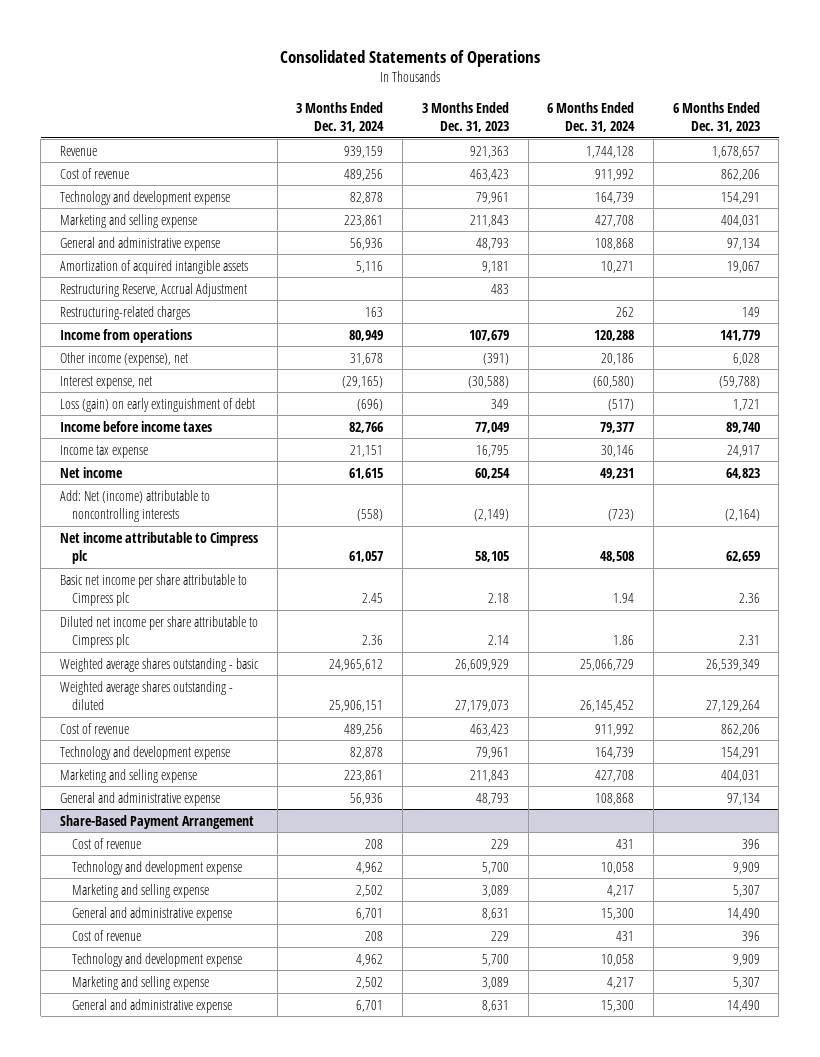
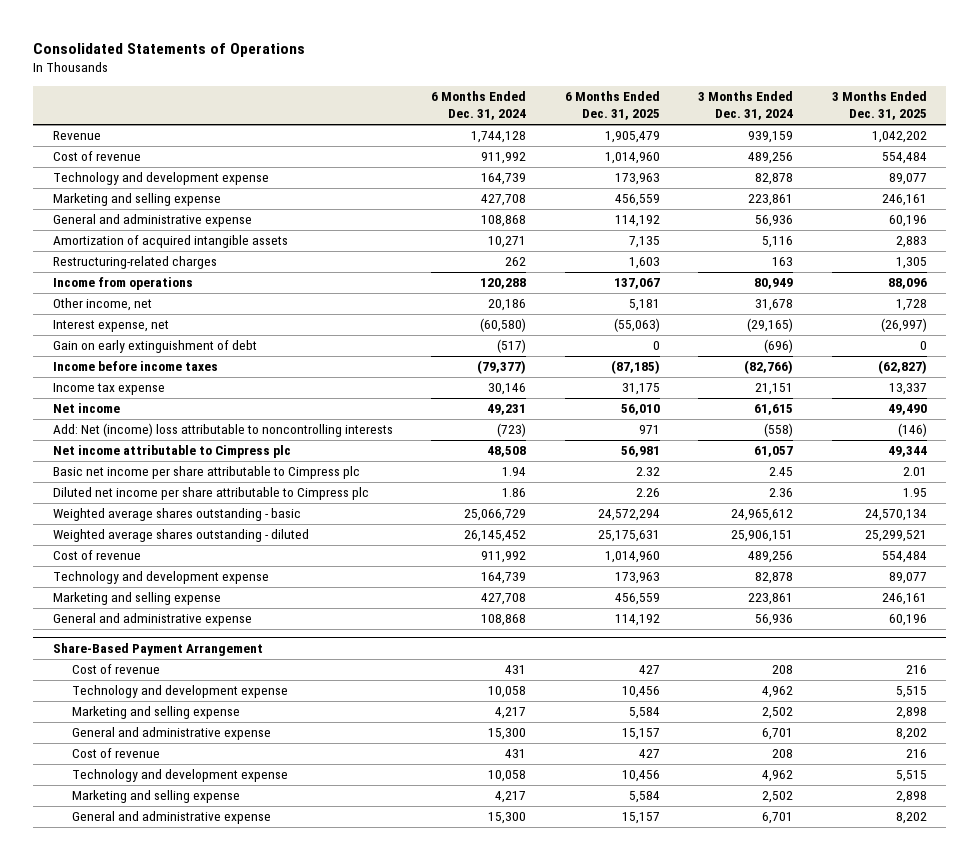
[421,101,509,133] 3 Months Ended Dec. 31, 2023 -> none
[672,101,760,133] 6 Months Ended Dec. 31, 2023 -> none
none -> [564,90,660,121] 6 Months Ended Dec. 31, 2025
none -> [831,90,927,121] 3 Months Ended Dec. 31, 2025
[59,282,247,297] Restructuring Reserve, Accrual Adjustment -> none
[59,351,188,366] Other income (expense), net -> [52,298,152,312] Other income, net
[59,397,255,412] Loss (gain) on early extinguishment of debt -> [52,340,257,354] Gain on early extinguishment of debt
[349,421,384,433] 82,766 -> [744,360,794,375] (82,766)
[600,421,635,433] 79,377 -> [477,360,527,375] (79,377)
[59,489,210,523] Add: Net (income) attributable to noncontrolling interests -> [52,423,393,438] Add: Net (income) loss attributable to noncontrolling interests

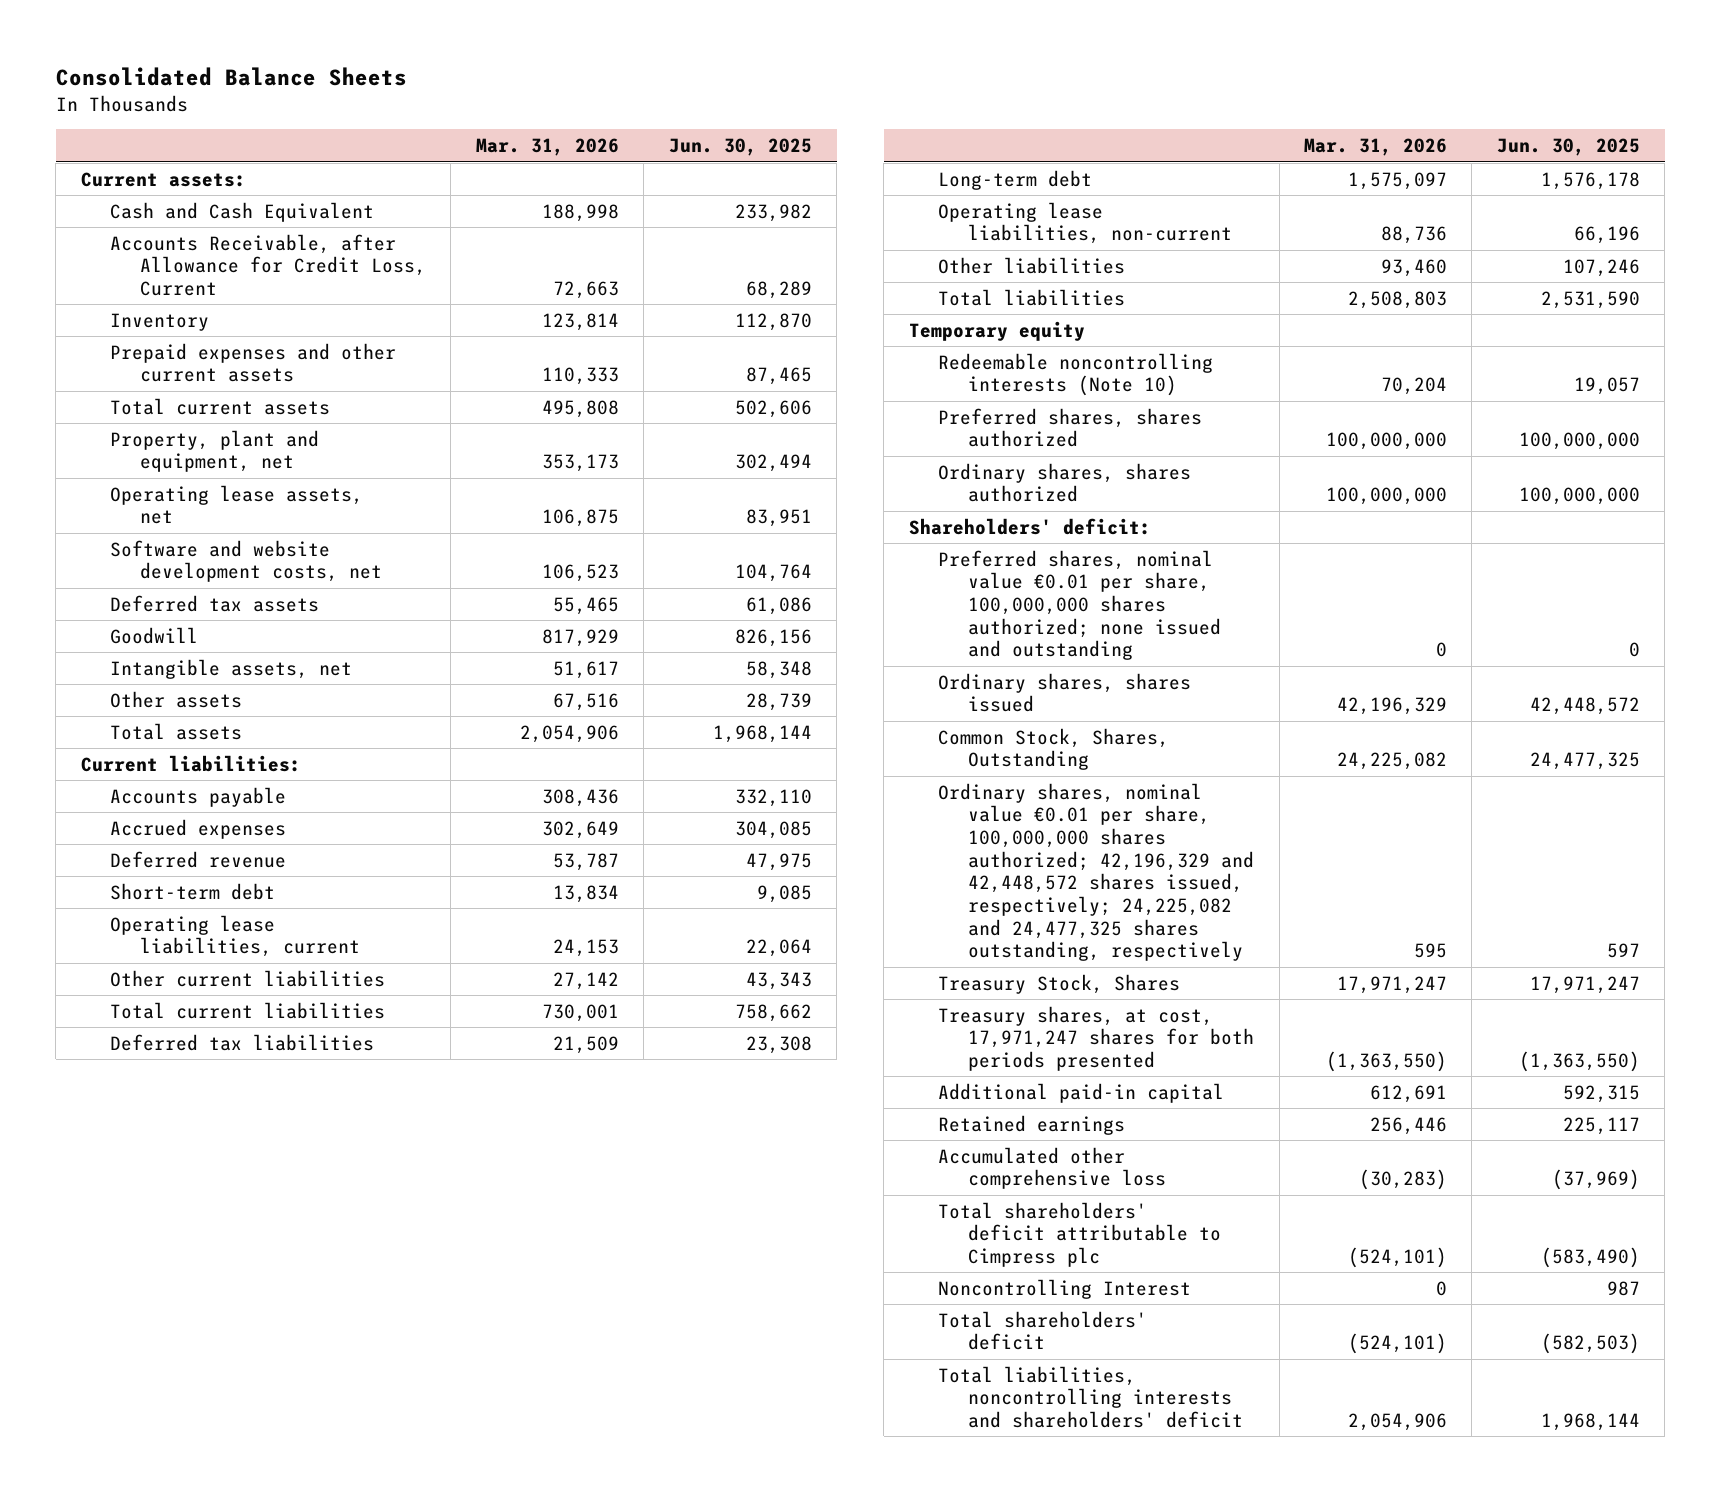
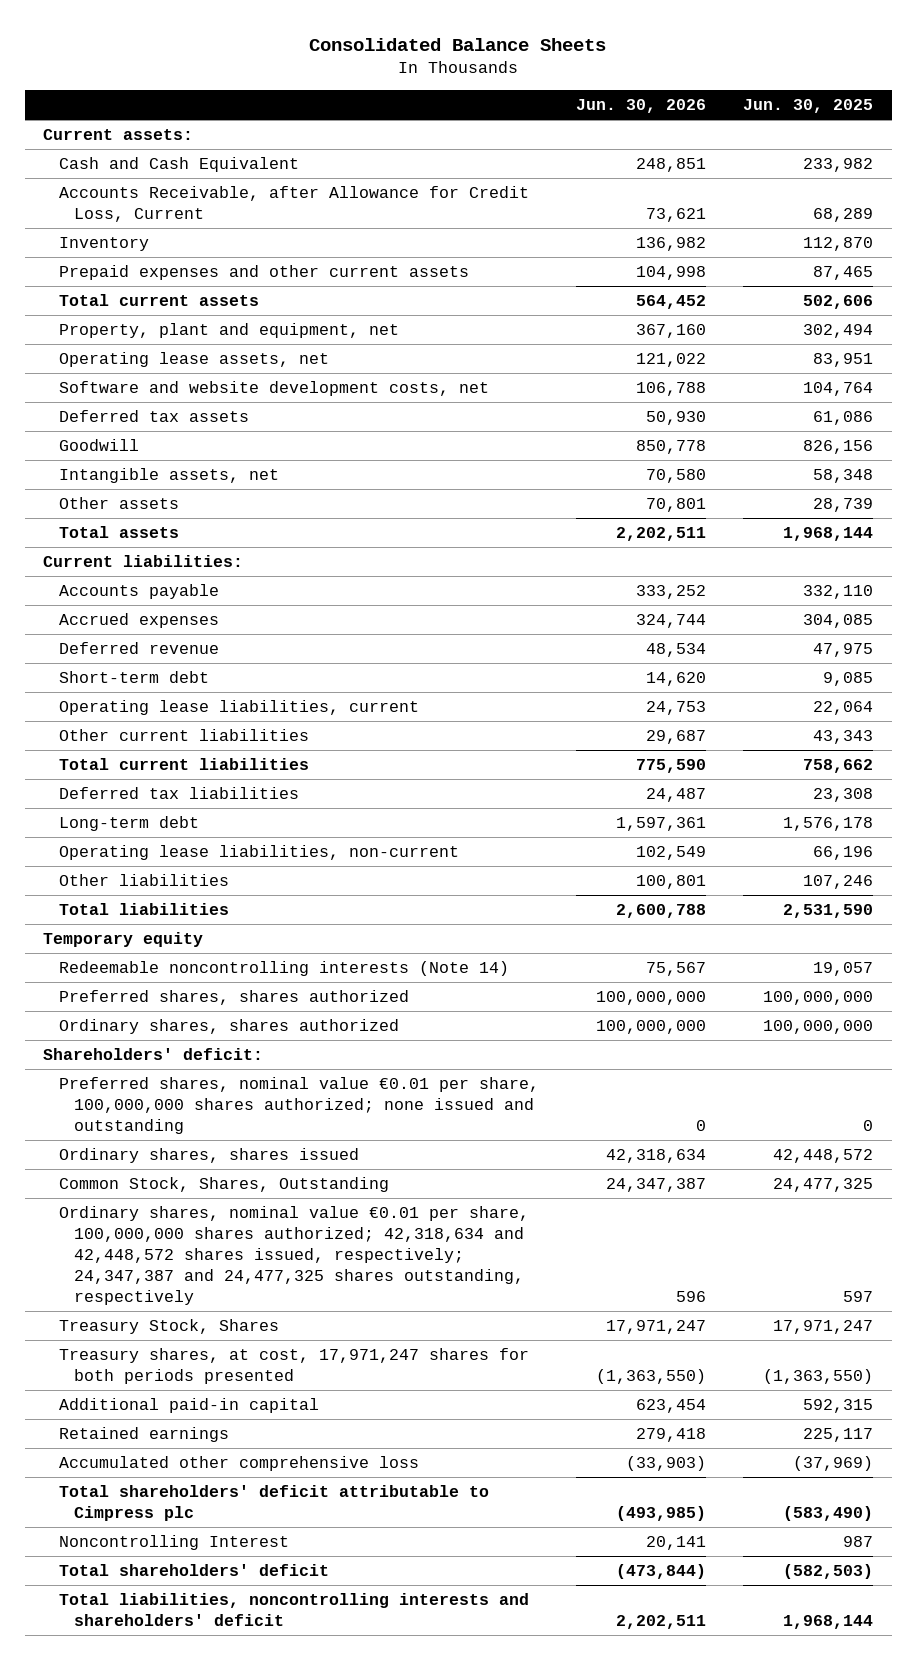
[475,138,619,157] Mar. 31, 2026 -> none
none -> [575,99,706,114] Jun. 30, 2026
[938,352,1214,397] Redeemable noncontrolling interests (Note 10) -> [58,961,509,977] Redeemable noncontrolling interests (Note 14)
[938,782,1255,962] Ordinary shares, nominal value €0.01 per share, 100,000,000 shares authorized; 42,196,329 and 42,448,572 shares issued, respectively; 24,225,082 and 24,477,325 shares outstanding, respectively -> [58,1206,529,1305] Ordinary shares, nominal value €0.01 per share, 100,000,000 shares authorized; 42,318,634 and 42,448,572 shares issued, respectively; 24,347,387 and 24,477,325 shares outstanding, respectively

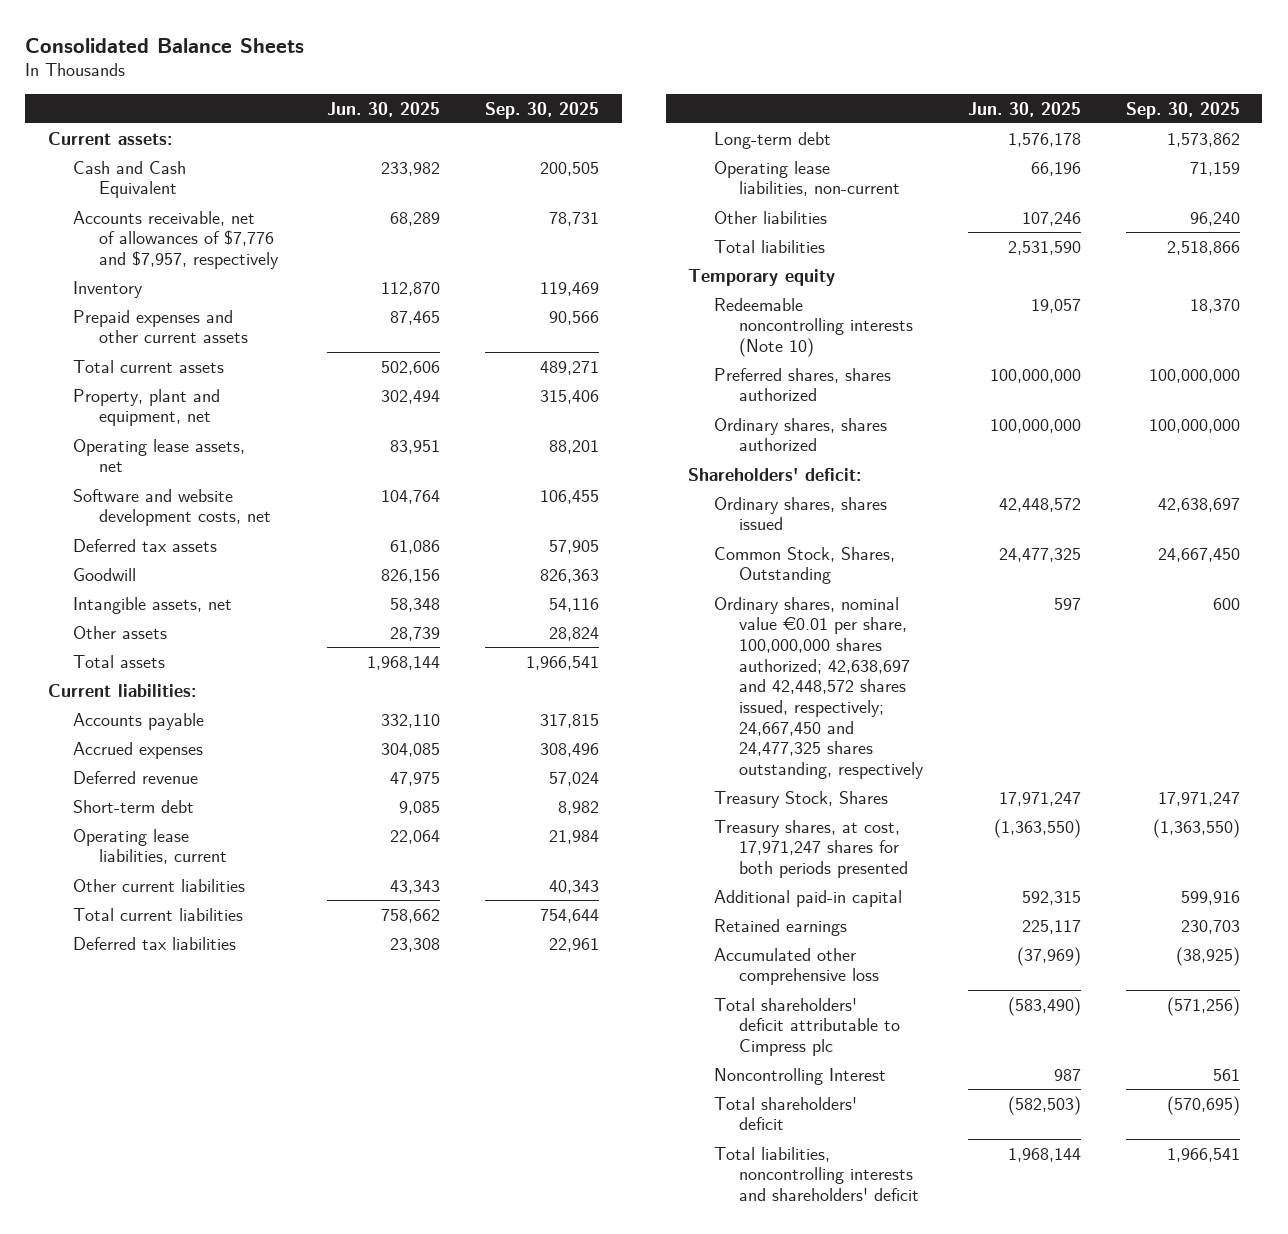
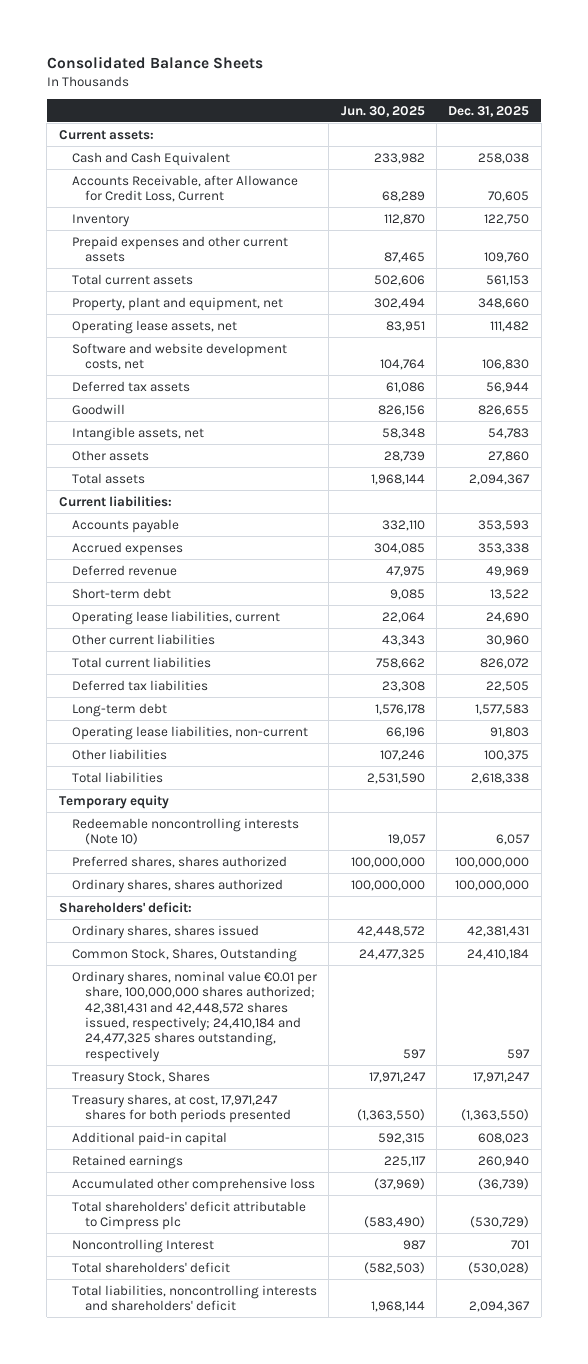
[485,101,600,119] Sep. 30, 2025 -> none
none -> [448,105,530,117] Dec. 31, 2025
[73,210,279,270] Accounts receivable, net of allowances of $7,776 and $7,957, respectively -> [71,174,298,203] Accounts Receivable, after Allowance for Credit Loss, Current
[713,596,925,780] Ordinary shares, nominal value €0.01 per share, 100,000,000 shares authorized; 42,638,697 and 42,448,572 shares issued, respectively; 24,667,450 and 24,477,325 shares outstanding, respectively -> [71,970,317,1062] Ordinary shares, nominal value €0.01 per share, 100,000,000 shares authorized; 42,381,431 and 42,448,572 shares issued, respectively; 24,410,184 and 24,477,325 shares outstanding, respectively

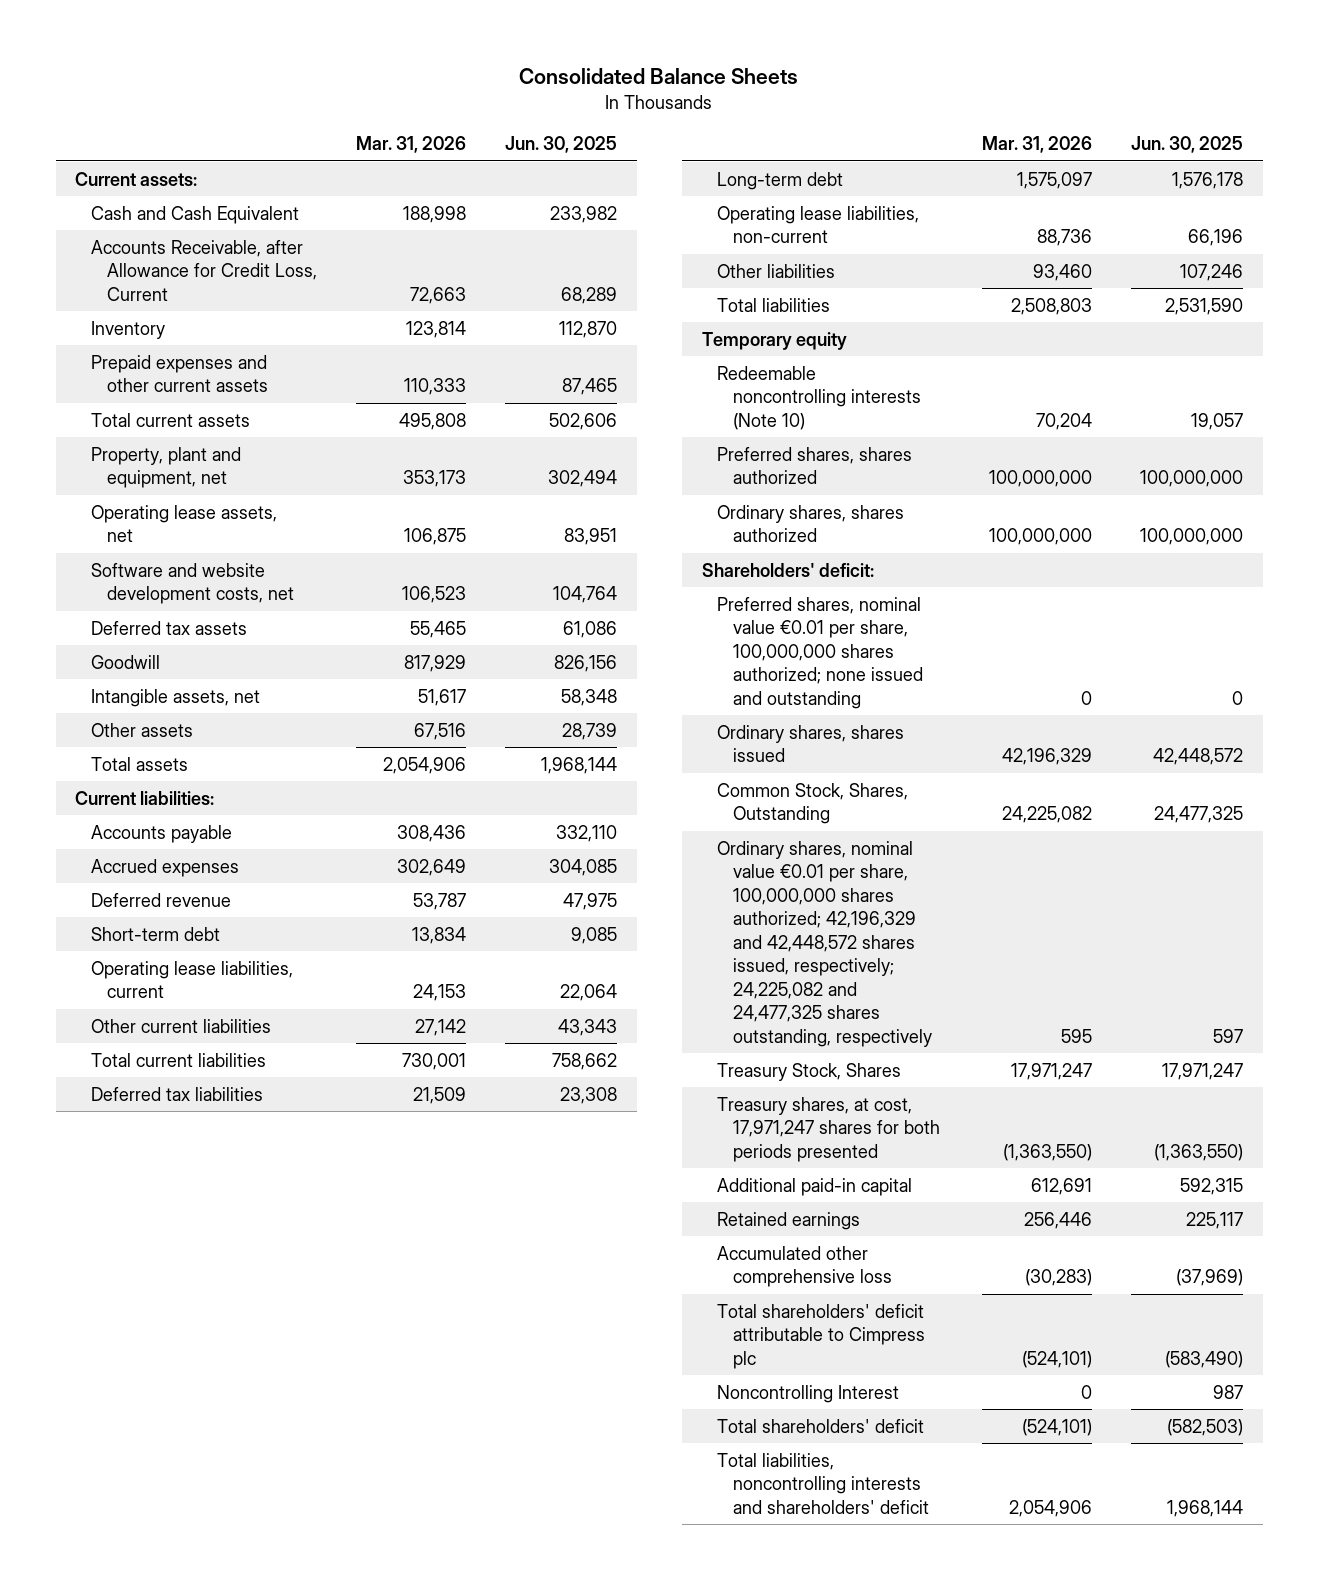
[448,105,530,117] Dec. 31, 2025 -> none
none -> [356,136,467,154] Mar. 31, 2026
none -> [717,596,924,709] Preferred shares, nominal value €0.01 per share, 100,000,000 shares authorized; none issued and outstanding
[71,970,317,1062] Ordinary shares, nominal value €0.01 per share, 100,000,000 shares authorized; 42,381,431 and 42,448,572 shares issued, respectively; 24,410,184 and 24,477,325 shares outstanding, respectively -> [717,840,933,1047] Ordinary shares, nominal value €0.01 per share, 100,000,000 shares authorized; 42,196,329 and 42,448,572 shares issued, respectively; 24,225,082 and 24,477,325 shares outstanding, respectively

